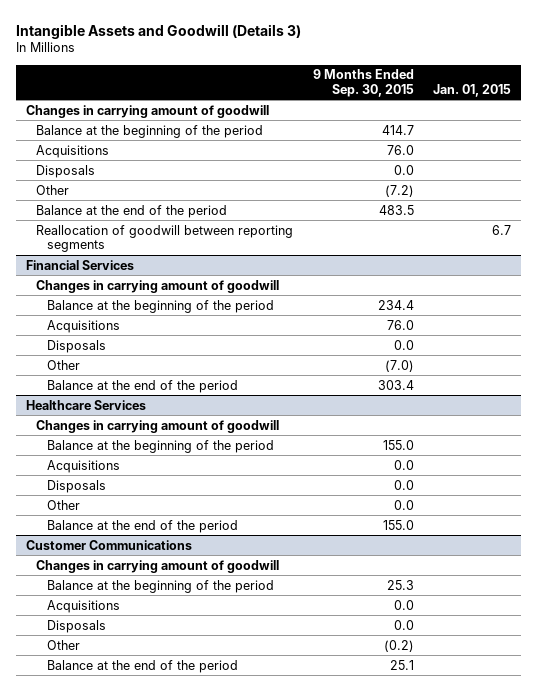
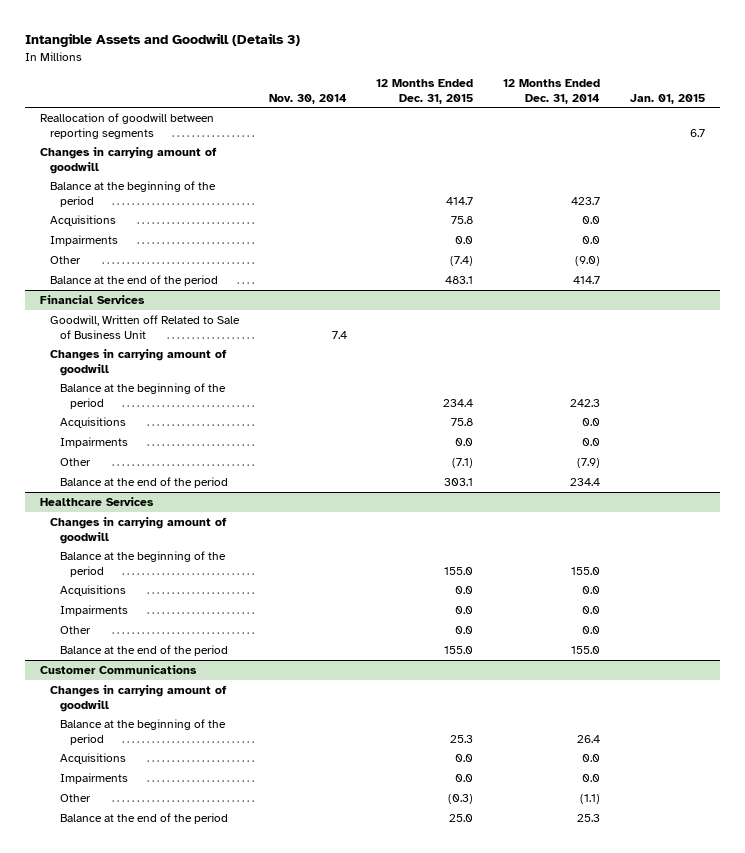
[312,69,414,97] 9 Months Ended Sep. 30, 2015 -> none
none -> [268,93,347,104] Nov. 30, 2014
none -> [376,78,474,104] 12 Months Ended Dec. 31, 2015
none -> [503,78,601,104] 12 Months Ended Dec. 31, 2014
[36,224,294,253] Reallocation of goodwill between reporting segments -> [40,112,215,139] Reallocation of goodwill between reporting segments
[36,164,96,178] Disposals -> none
none -> [50,234,119,246] Impairments
none -> [50,314,241,339] Goodwill, Written off Related to Sale of Business Unit
[46,339,106,353] Disposals -> none
none -> [60,436,129,448] Impairments
[46,479,106,493] Disposals -> none
none -> [60,604,129,616] Impairments
[46,619,106,633] Disposals -> none
none -> [60,772,129,784] Impairments

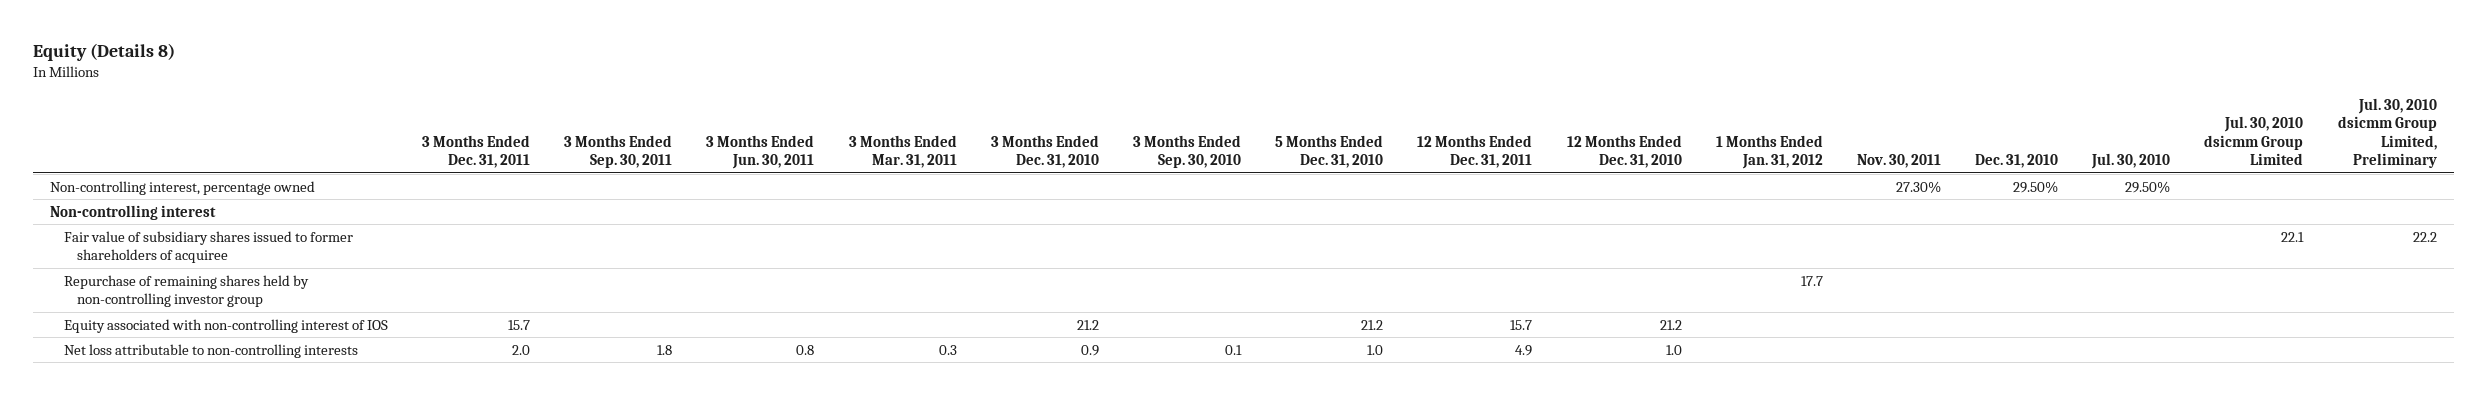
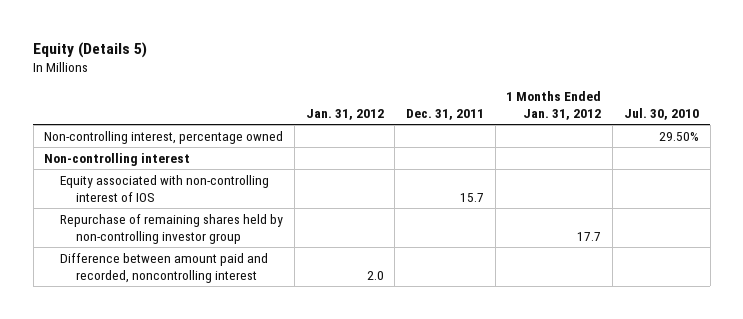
[33,42,176,61] Equity (Details 8) -> [33,41,148,58] Equity (Details 5)
[422,134,531,169] 3 Months Ended Dec. 31, 2011 -> none
[564,134,673,169] 3 Months Ended Sep. 30, 2011 -> none
[706,134,815,170] 3 Months Ended Jun. 30, 2011 -> none
[848,134,957,169] 3 Months Ended Mar. 31, 2011 -> none
[990,134,1099,169] 3 Months Ended Dec. 31, 2010 -> none
[1133,134,1242,169] 3 Months Ended Sep. 30, 2010 -> none
[1275,134,1384,169] 5 Months Ended Dec. 31, 2010 -> none
[1417,134,1533,169] 12 Months Ended Dec. 31, 2011 -> none
[1566,134,1682,169] 12 Months Ended Dec. 31, 2010 -> none
[1856,154,1941,169] Nov. 30, 2011 -> none
[1975,154,2059,169] Dec. 31, 2010 -> none
[2204,116,2304,166] Jul. 30, 2010 dsicmm Group Limited -> none
[2337,97,2437,169] Jul. 30, 2010 dsicmm Group Limited, Preliminary -> none
none -> [305,109,384,121] Jan. 31, 2012
none -> [406,109,485,121] Dec. 31, 2011
[63,230,353,264] Fair value of subsidiary shares issued to former shareholders of acquiree -> none
[63,343,358,358] Net loss attributable to non-controlling interests -> none
[63,274,309,308] Repurchase of remaining shares held by non-controlling investor group -> [60,213,284,244] Repurchase of remaining shares held by non-controlling investor group
none -> [60,252,269,283] Difference between amount paid and recorded, noncontrolling interest

